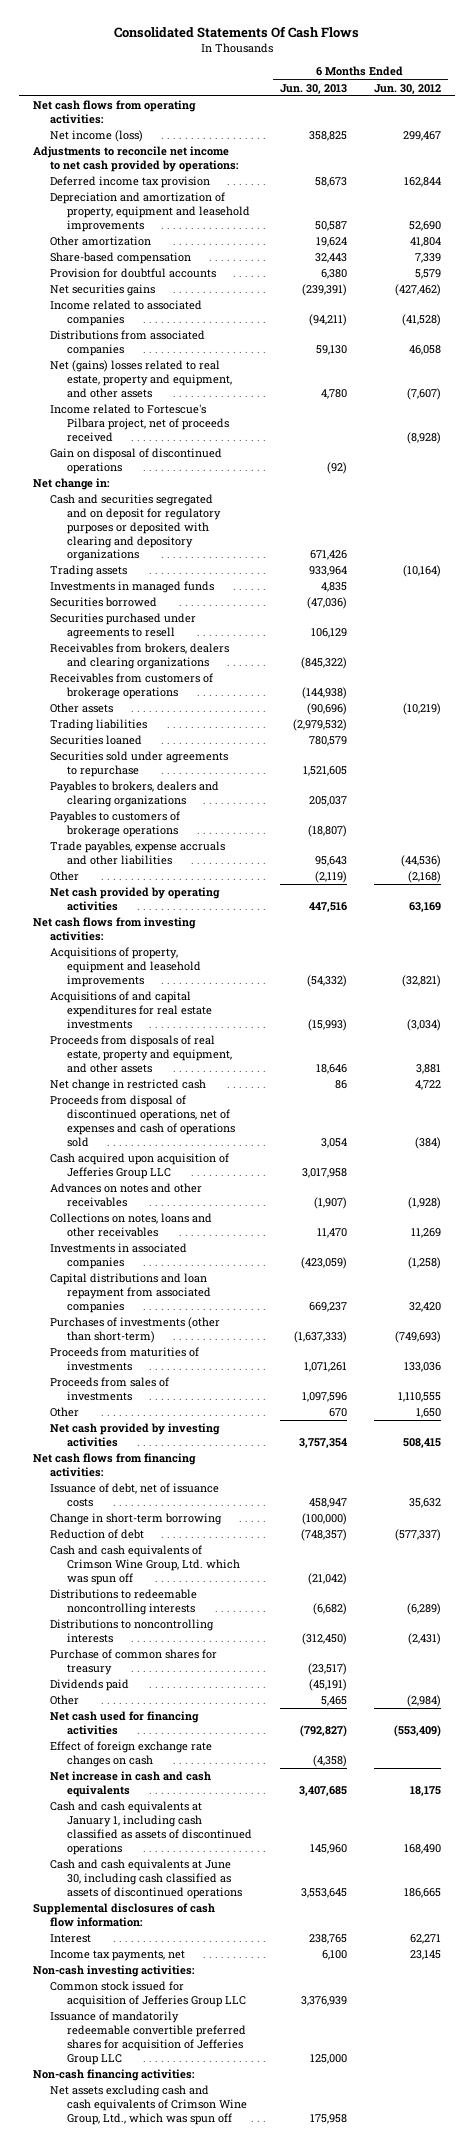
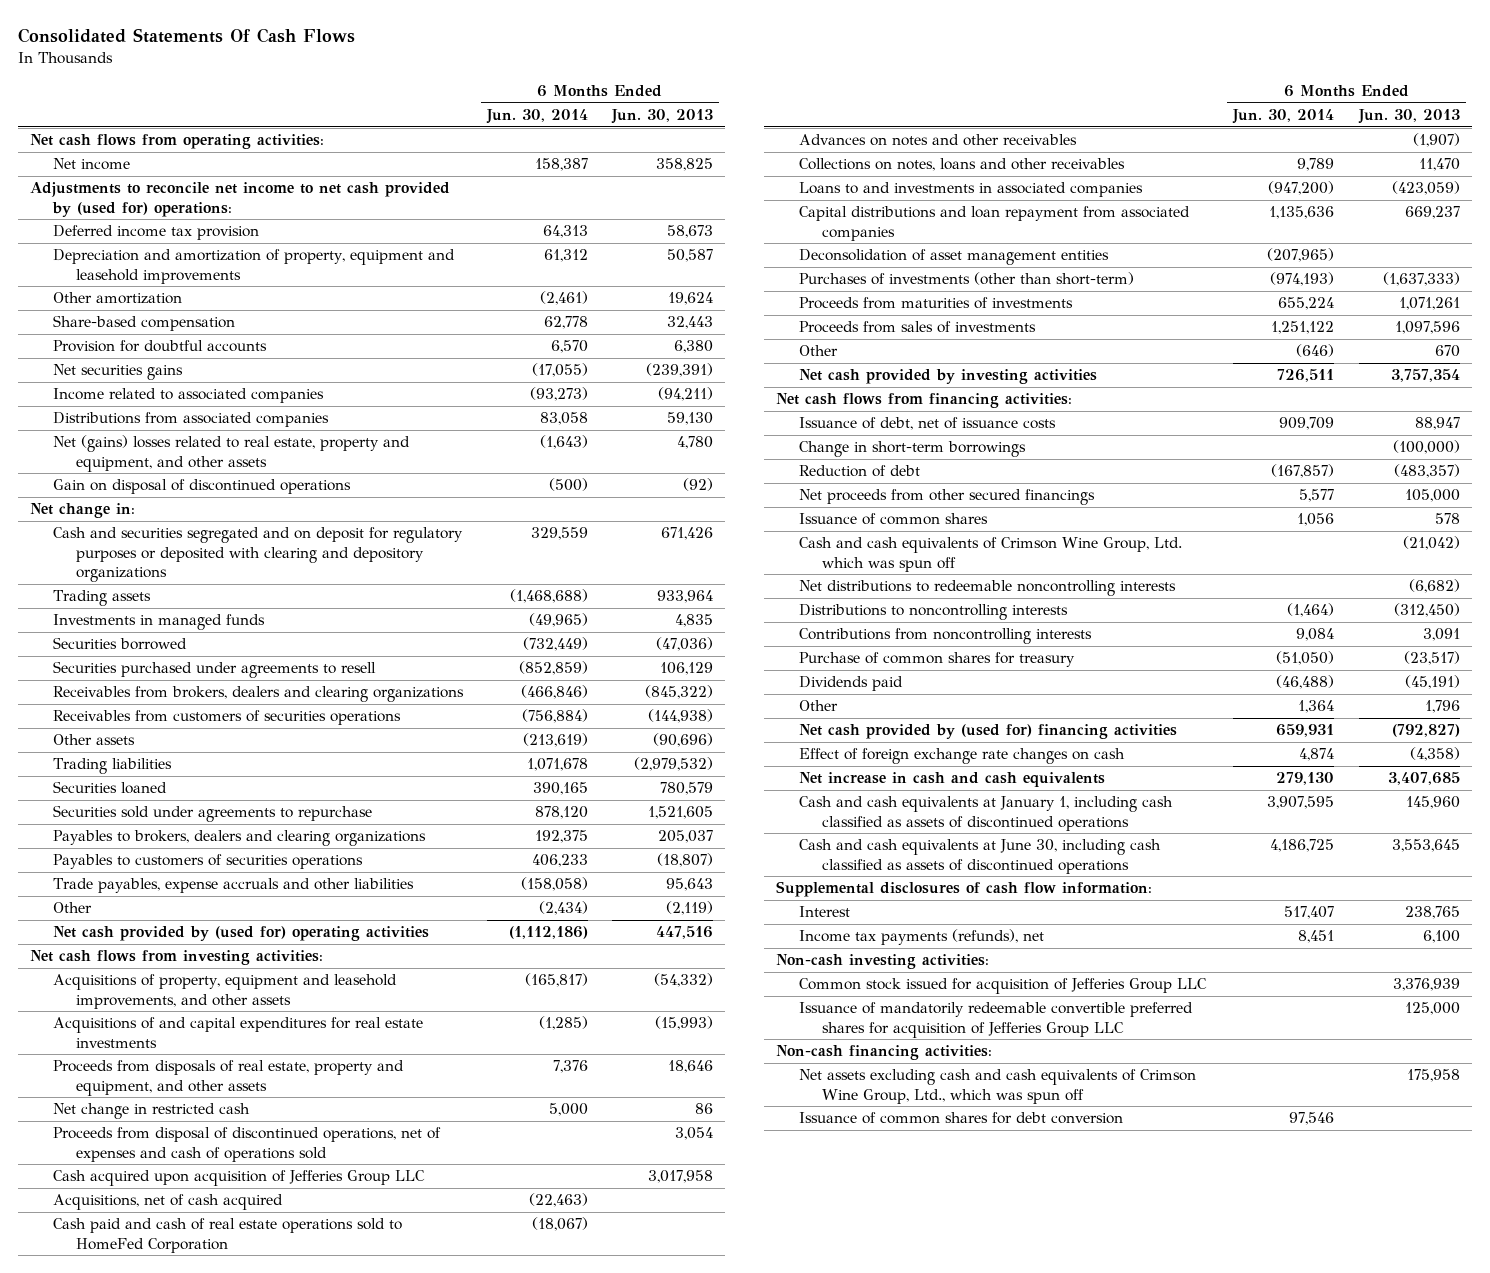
[373,83,441,94] Jun. 30, 2012 -> none
none -> [486,109,589,125] Jun. 30, 2014
[50,130,144,143] Net income (loss) -> [53,158,131,171] Net income
[33,146,240,173] Adjustments to reconcile net income to net cash provided by operations: -> [30,182,451,217] Adjustments to reconcile net income to net cash provided by (used for) operations:
[50,404,230,442] Income related to Fortescue's Pilbara project, net of proceeds received -> none
[50,673,214,700] Receivables from customers of brokerage operations -> [53,710,402,726] Receivables from customers of securities operations
[50,811,181,838] Payables to customers of brokerage operations -> [53,854,364,870] Payables to customers of securities operations
[50,887,221,912] Net cash provided by operating activities -> [53,926,430,942] Net cash provided by (used for) operating activities
[50,947,202,987] Acquisitions of property, equipment and leasehold improvements -> [53,974,398,1009] Acquisitions of property, equipment and leasehold improvements, and other assets
none -> [53,1194,284,1211] Acquisitions, net of cash acquired
none -> [53,1218,403,1253] Cash paid and cash of real estate operations sold to HomeFed Corporation
[50,1243,188,1270] Investments in associated companies -> [799,182,1144,198] Loans to and investments in associated companies
none -> [799,249,1110,266] Deconsolidation of asset management entities
[308,1498,347,1509] 458,947 -> [1414,417,1460,431] 88,947
[50,1513,223,1526] Change in short-term borrowing -> [799,441,1027,458] Change in short-term borrowings
[300,1529,347,1542] (748,357) -> [1393,464,1460,479] (483,357)
none -> [799,489,1096,506] Net proceeds from other secured financings
none -> [799,513,989,526] Issuance of common shares
[50,1589,198,1616] Distributions to redeemable noncontrolling interests -> [799,580,1177,597] Net distributions to redeemable noncontrolling interests
none -> [799,628,1093,645] Contributions from noncontrolling interests
[320,1696,347,1707] 5,465 -> [1424,700,1460,714] 1,796
[50,1711,200,1736] Net cash used for financing activities -> [799,724,1178,740] Net cash provided by (used for) financing activities
[50,1950,186,1962] Income tax payments, net -> [799,929,1045,946] Income tax payments (refunds), net
none -> [799,1112,1124,1125] Issuance of common shares for debt conversion

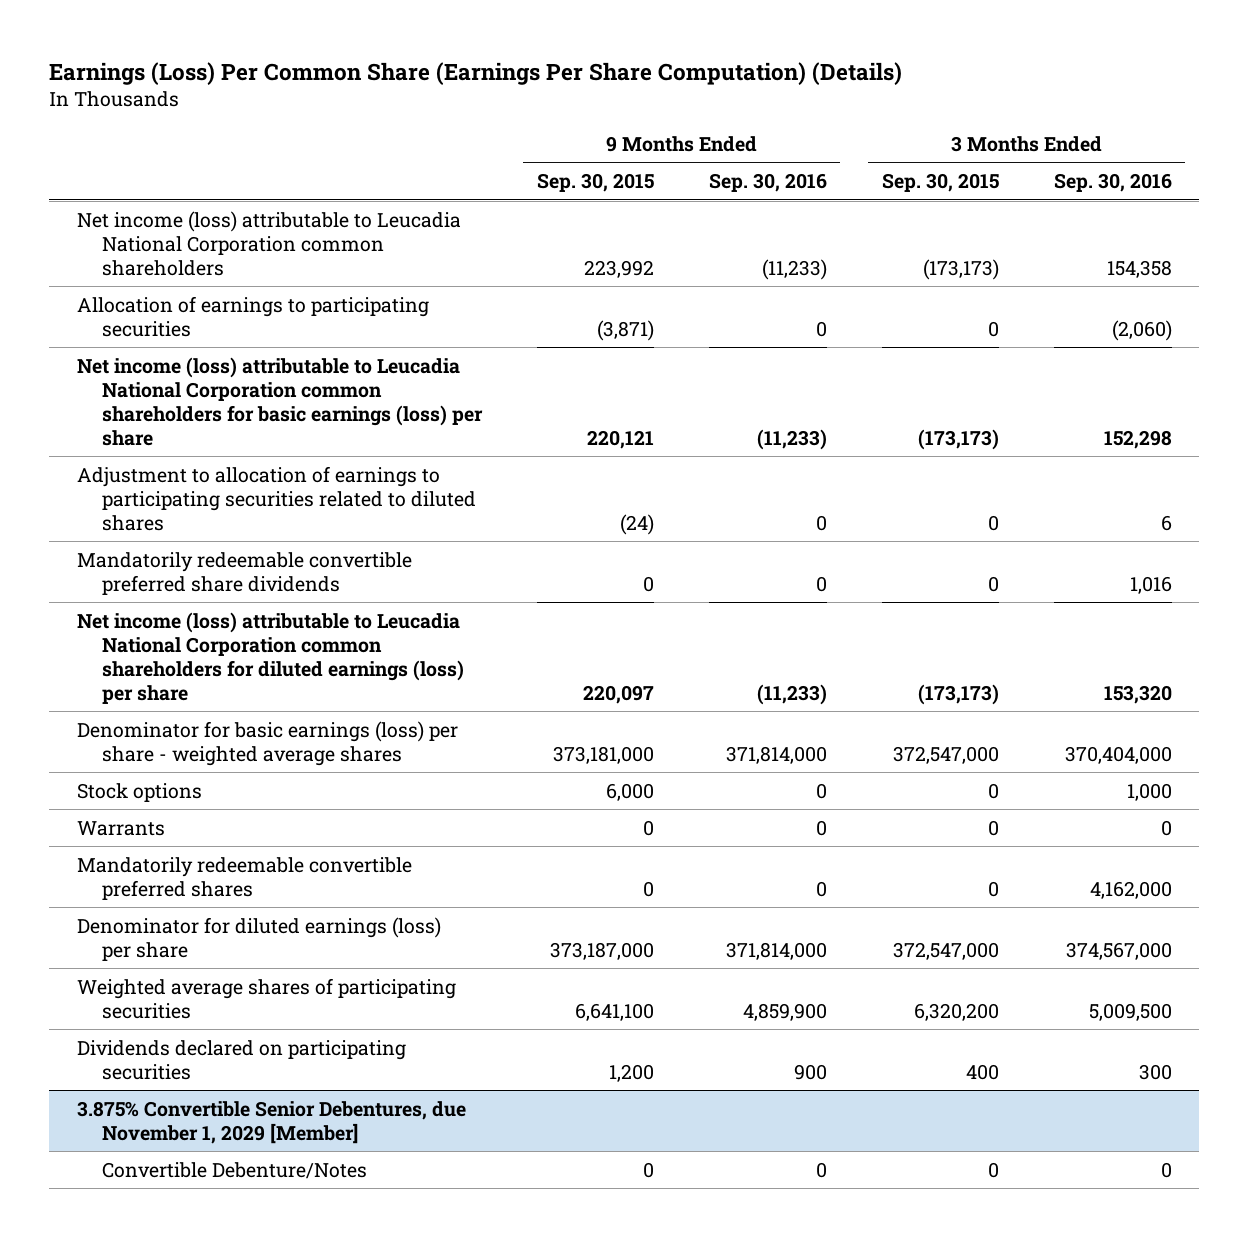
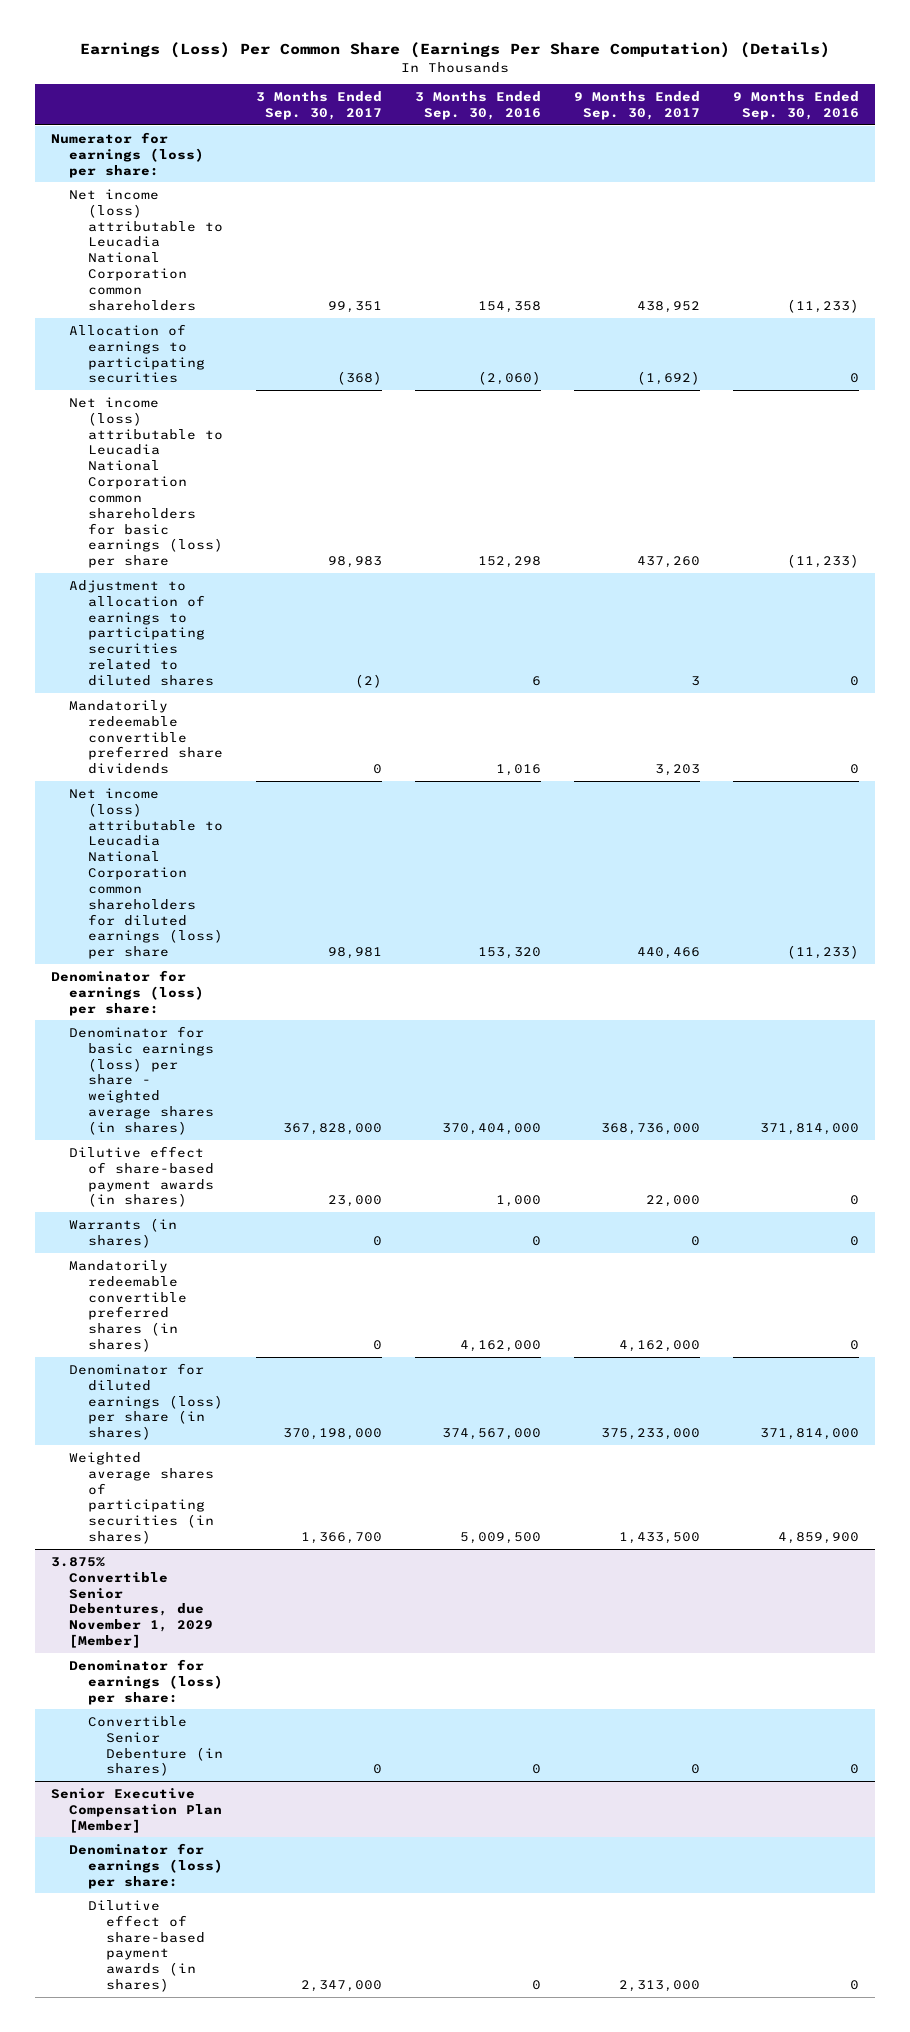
[536,173,654,193] Sep. 30, 2015 -> none
[881,173,999,193] Sep. 30, 2015 -> none
none -> [256,91,383,121] 3 Months Ended Sep. 30, 2017
none -> [573,91,700,121] 9 Months Ended Sep. 30, 2017
none -> [51,131,205,178] Numerator for earnings (loss) per share:
[76,1039,406,1080] Dividends declared on participating securities -> none
none -> [51,969,205,1016] Denominator for earnings (loss) per share:
[76,720,458,766] Denominator for basic earnings (loss) per share - weighted average shares -> [69,1025,214,1135] Denominator for basic earnings (loss) per share - weighted average shares (in shares)
[76,782,202,802] Stock options -> [69,1145,214,1208] Dilutive effect of share-based payment awards (in shares)
[76,820,165,836] Warrants -> [69,1217,178,1248] Warrants (in shares)
[76,856,412,900] Mandatorily redeemable convertible preferred shares -> [69,1259,187,1353] Mandatorily redeemable convertible preferred shares (in shares)
[76,916,441,961] Denominator for diluted earnings (loss) per share -> [69,1362,223,1441] Denominator for diluted earnings (loss) per share (in shares)
[76,977,456,1019] Weighted average shares of participating securities -> [69,1451,214,1545] Weighted average shares of participating securities (in shares)
none -> [69,1658,223,1705] Denominator for earnings (loss) per share:
[102,1161,368,1179] Convertible Debenture/Notes -> [87,1715,224,1777] Convertible Senior Debenture (in shares)
none -> [51,1787,223,1833] Senior Executive Compensation Plan [Member]
none -> [69,1842,223,1889] Denominator for earnings (loss) per share:
none -> [87,1899,206,1993] Dilutive effect of share-based payment awards (in shares)

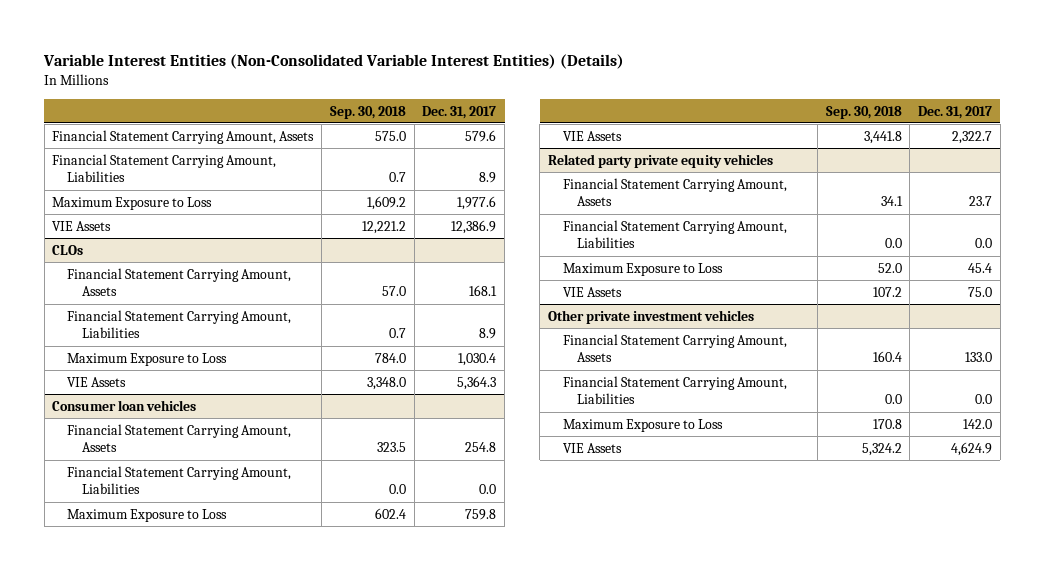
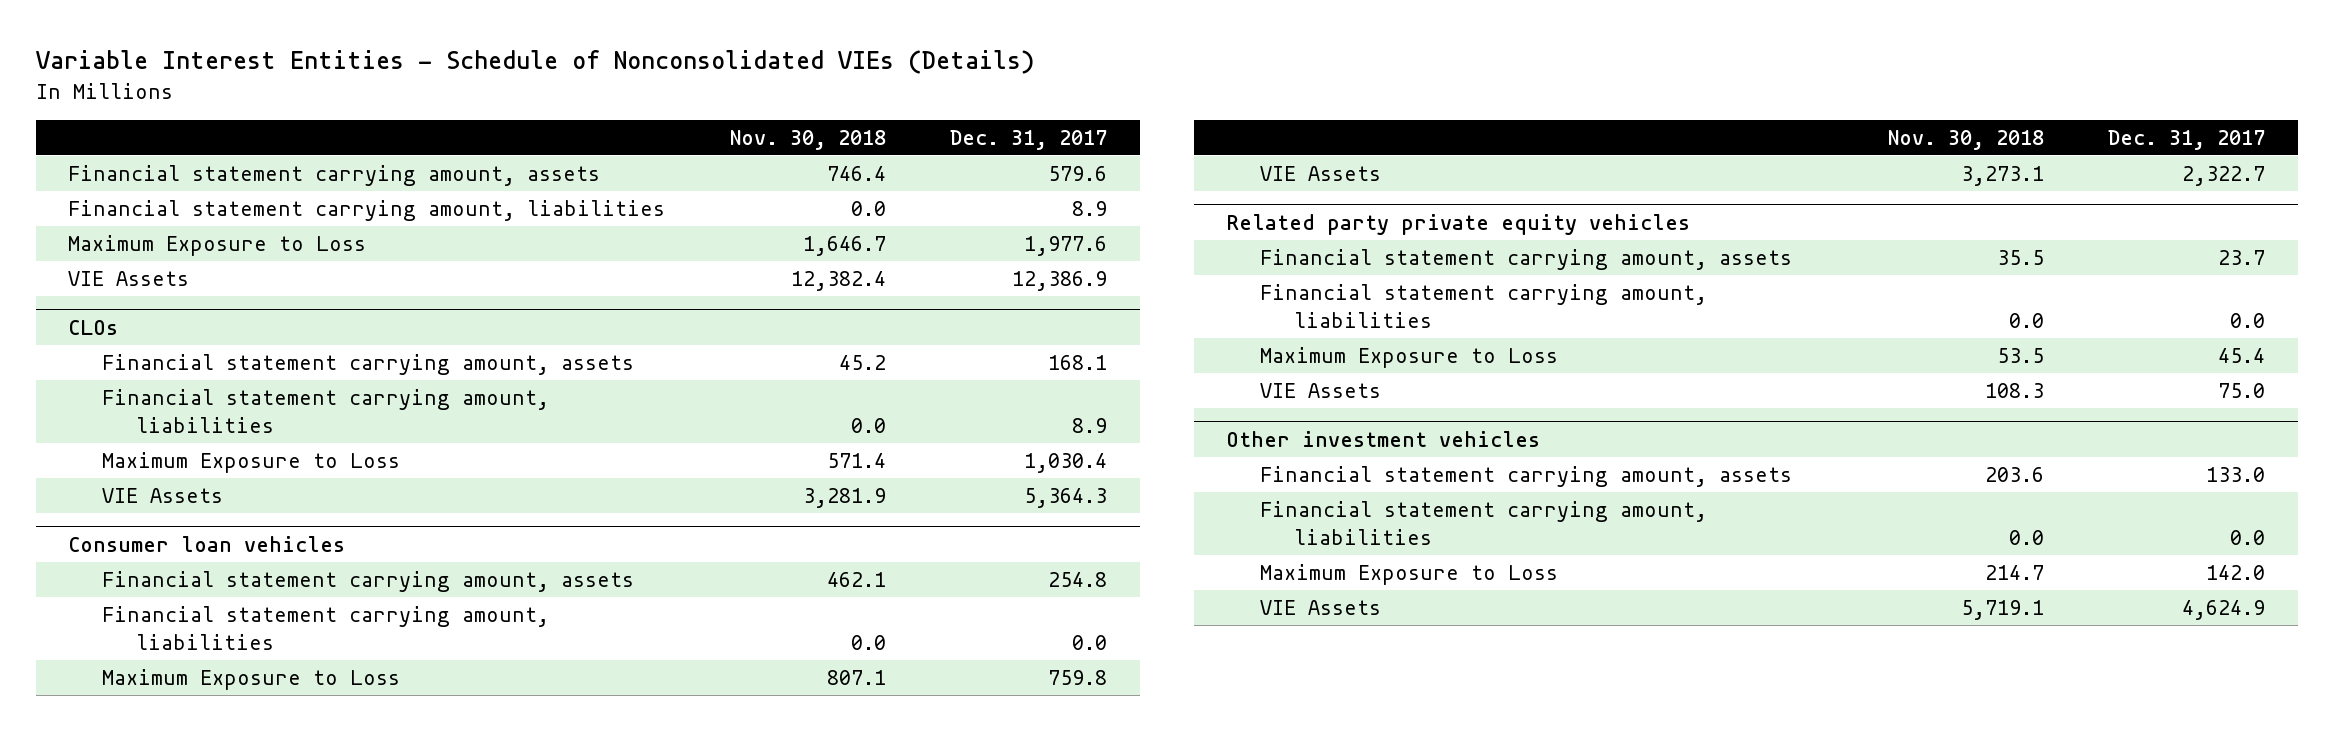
[43,53,625,69] Variable Interest Entities (Non-Consolidated Variable Interest Entities) (Details) -> [35,50,1035,75] Variable Interest Entities - Schedule of Nonconsolidated VIEs (Details)
[329,105,406,119] Sep. 30, 2018 -> none
none -> [729,130,886,151] Nov. 30, 2018
[52,129,315,144] Financial Statement Carrying Amount, Assets -> [68,164,601,186] Financial statement carrying amount, assets
[52,153,277,183] Financial Statement Carrying Amount, Liabilities -> [68,199,666,221] Financial statement carrying amount, liabilities
[66,267,291,297] Financial Statement Carrying Amount, Assets -> [102,353,635,375] Financial statement carrying amount, assets
[66,309,291,339] Financial Statement Carrying Amount, Liabilities -> [102,388,550,433] Financial statement carrying amount, liabilities
[66,423,291,453] Financial Statement Carrying Amount, Assets -> [102,570,635,592] Financial statement carrying amount, assets
[66,465,291,495] Financial Statement Carrying Amount, Liabilities -> [102,605,550,650] Financial statement carrying amount, liabilities
[562,177,787,207] Financial Statement Carrying Amount, Assets -> [1259,248,1792,270] Financial statement carrying amount, assets
[562,219,787,249] Financial Statement Carrying Amount, Liabilities -> [1259,283,1707,328] Financial statement carrying amount, liabilities
[548,309,755,324] Other private investment vehicles -> [1226,430,1541,447] Other investment vehicles
[562,333,787,363] Financial Statement Carrying Amount, Assets -> [1259,465,1792,487] Financial statement carrying amount, assets
[562,375,787,405] Financial Statement Carrying Amount, Liabilities -> [1259,500,1707,545] Financial statement carrying amount, liabilities

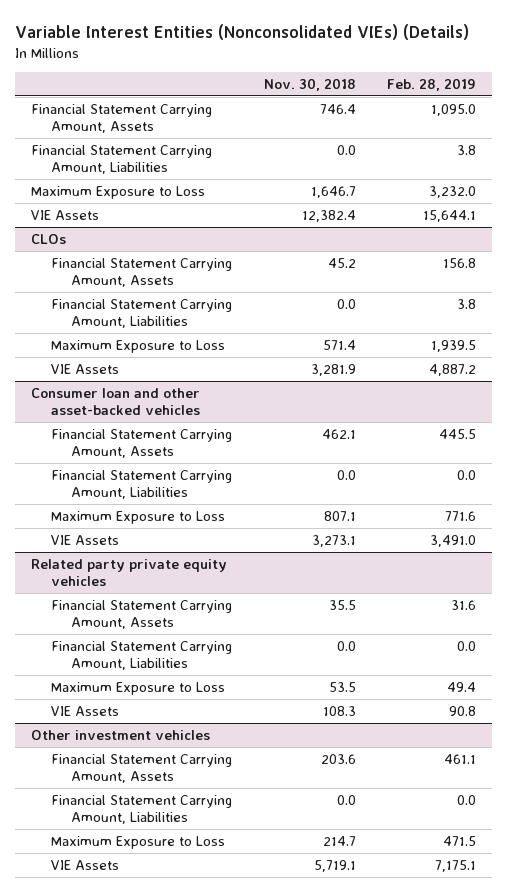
[35,50,1035,75] Variable Interest Entities - Schedule of Nonconsolidated VIEs (Details) -> [14,23,469,40] Variable Interest Entities (Nonconsolidated VIEs) (Details)
[950,130,1108,151] Dec. 31, 2017 -> none
none -> [387,78,477,92] Feb. 28, 2019
[68,164,601,186] Financial statement carrying amount, assets -> [30,103,212,133] Financial Statement Carrying Amount, Assets
[68,199,666,221] Financial statement carrying amount, liabilities -> [30,144,212,174] Financial Statement Carrying Amount, Liabilities
[102,353,635,375] Financial statement carrying amount, assets -> [50,257,232,287] Financial Statement Carrying Amount, Assets
[102,388,550,433] Financial statement carrying amount, liabilities -> [50,298,232,328] Financial Statement Carrying Amount, Liabilities
[68,535,346,552] Consumer loan vehicles -> none
none -> [30,387,200,415] Consumer loan and other asset-backed vehicles
[102,570,635,592] Financial statement carrying amount, assets -> [50,428,232,458] Financial Statement Carrying Amount, Assets
[102,605,550,650] Financial statement carrying amount, liabilities -> [50,469,232,499] Financial Statement Carrying Amount, Liabilities
[1259,248,1792,270] Financial statement carrying amount, assets -> [50,599,232,629] Financial Statement Carrying Amount, Assets
[1259,283,1707,328] Financial statement carrying amount, liabilities -> [50,640,232,670] Financial Statement Carrying Amount, Liabilities
[1259,465,1792,487] Financial statement carrying amount, assets -> [50,753,232,783] Financial Statement Carrying Amount, Assets
[1259,500,1707,545] Financial statement carrying amount, liabilities -> [50,794,232,824] Financial Statement Carrying Amount, Liabilities

